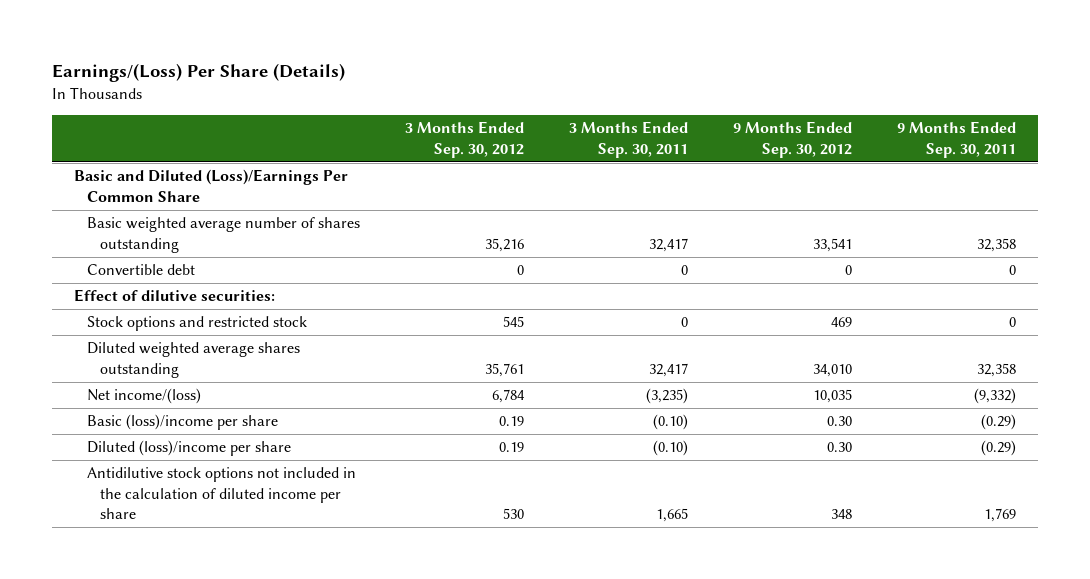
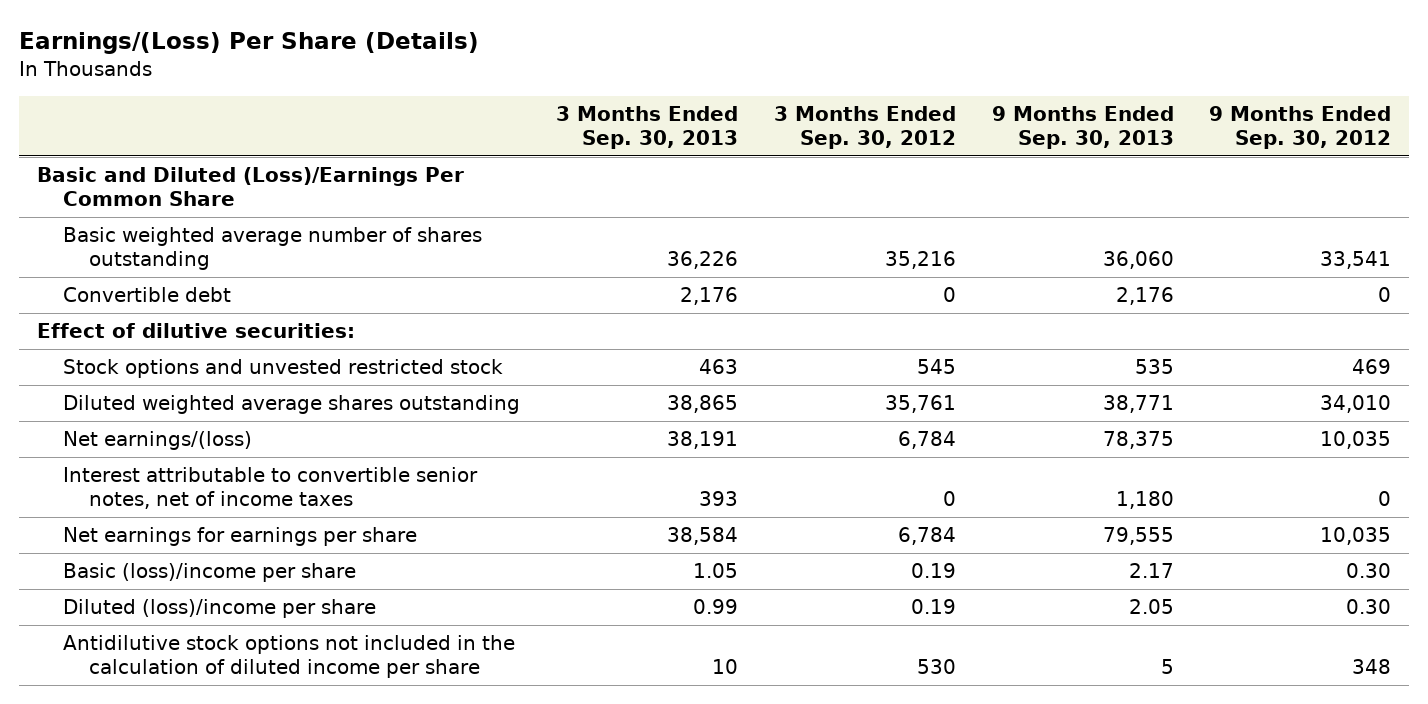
[568,121,688,158] 3 Months Ended Sep. 30, 2011 -> none
[896,121,1016,158] 9 Months Ended Sep. 30, 2011 -> none
none -> [555,106,738,149] 3 Months Ended Sep. 30, 2013
none -> [991,106,1174,149] 9 Months Ended Sep. 30, 2013
[87,316,308,332] Stock options and restricted stock -> [63,359,504,379] Stock options and unvested restricted stock
[87,388,202,405] Net income/(loss) -> [63,431,253,451] Net earnings/(loss)
none -> [63,467,479,509] Interest attributable to convertible senior notes, net of income taxes
none -> [63,527,418,547] Net earnings for earnings per share

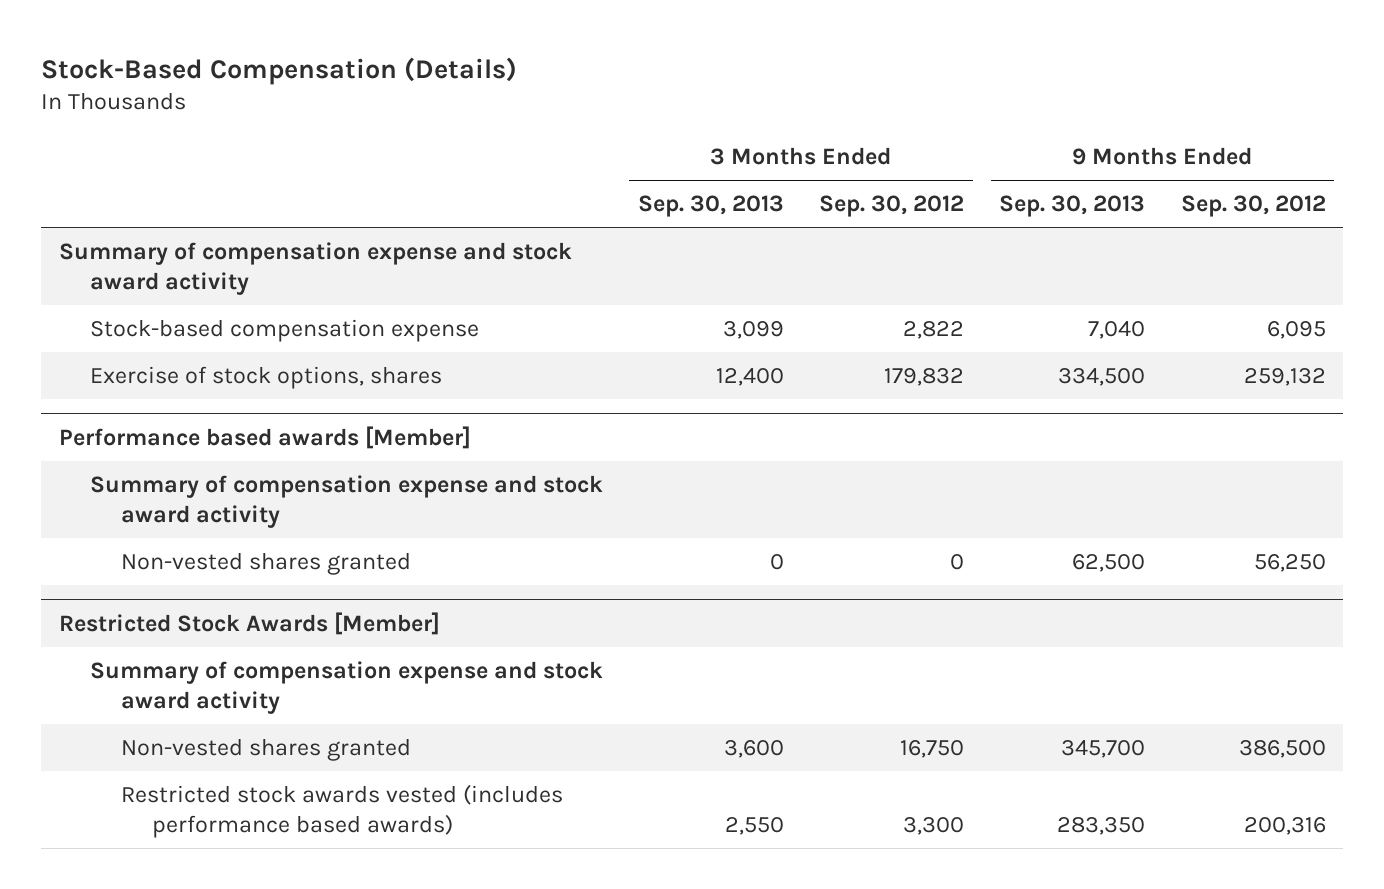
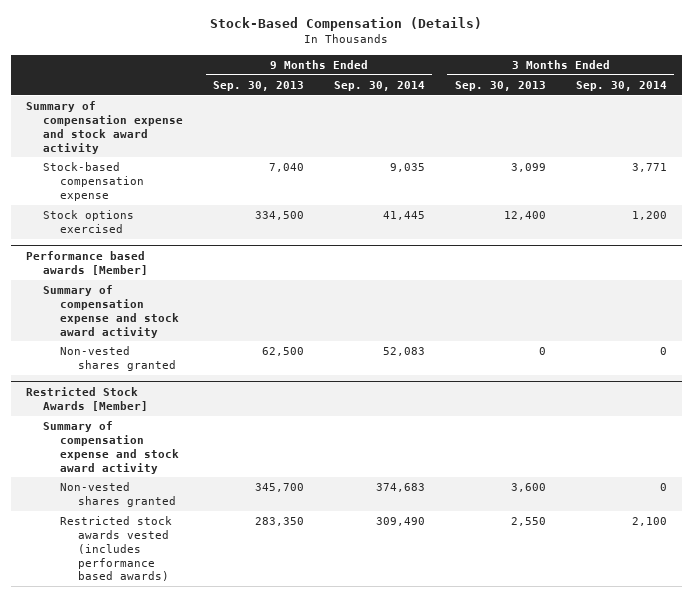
[819,195,965,218] Sep. 30, 2012 -> none
[1180,195,1326,218] Sep. 30, 2012 -> none
none -> [333,80,425,91] Sep. 30, 2014
none -> [575,80,667,91] Sep. 30, 2014
[89,366,442,390] Exercise of stock options, shares -> [43,210,135,233] Stock options exercised

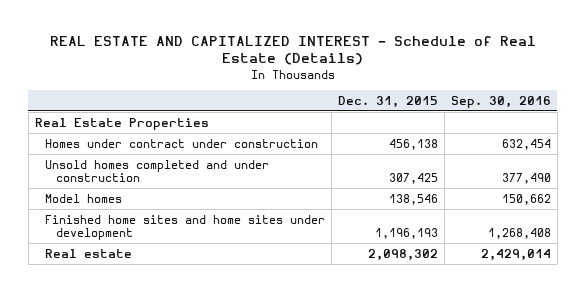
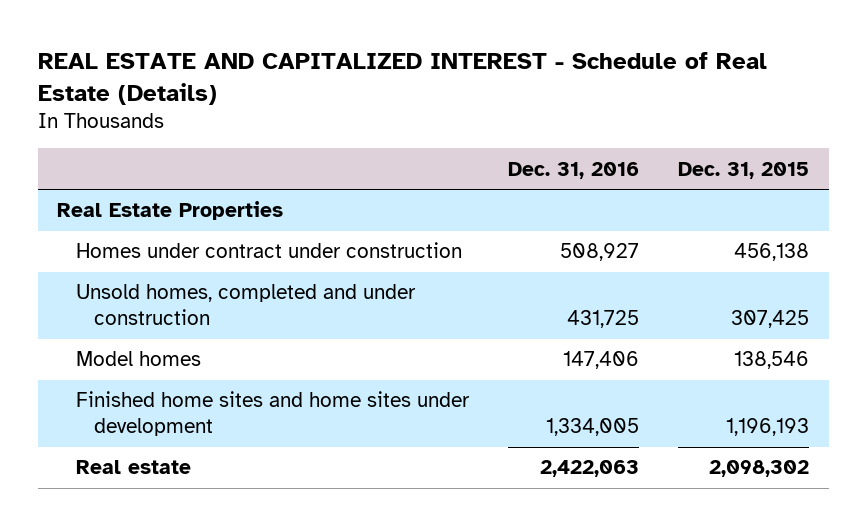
[450,95,551,108] Sep. 30, 2016 -> none
none -> [508,161,640,179] Dec. 31, 2016
[45,159,270,182] Unsold homes completed and under construction -> [75,284,416,326] Unsold homes, completed and under construction

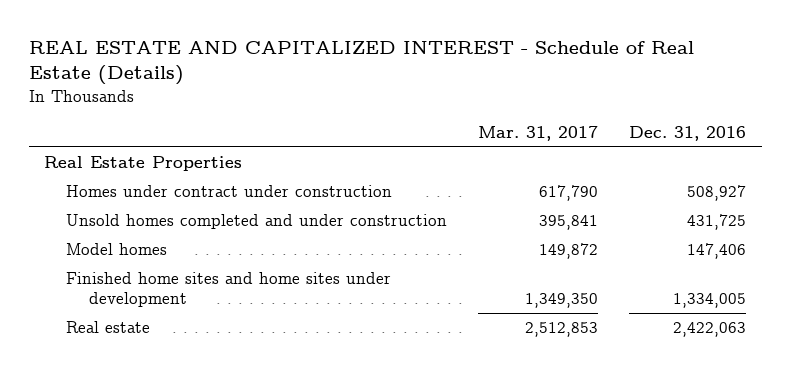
[678,161,810,179] Dec. 31, 2015 -> none
none -> [478,125,599,141] Mar. 31, 2017
[75,284,416,326] Unsold homes, completed and under construction -> [66,213,448,229] Unsold homes completed and under construction

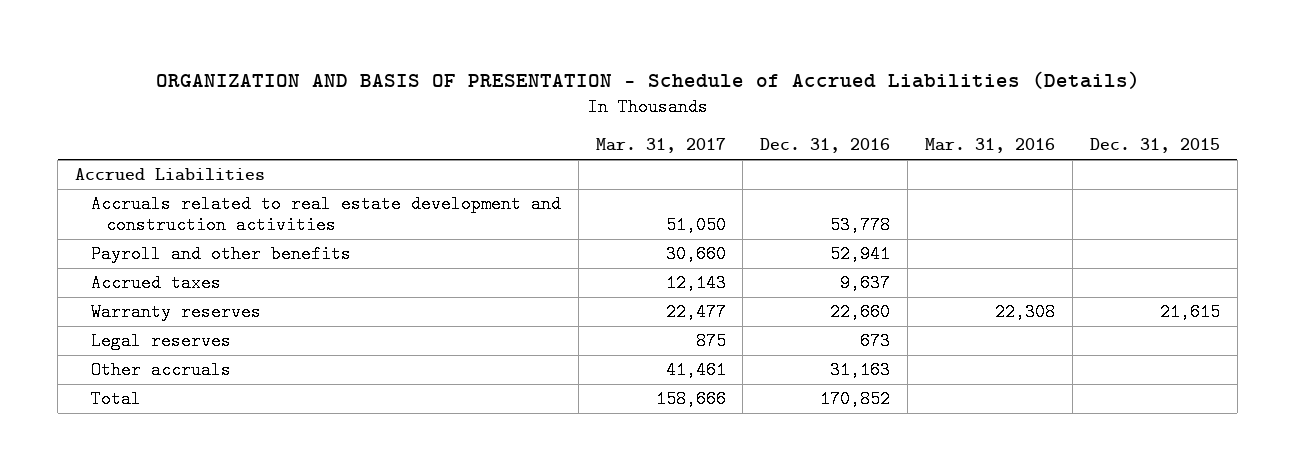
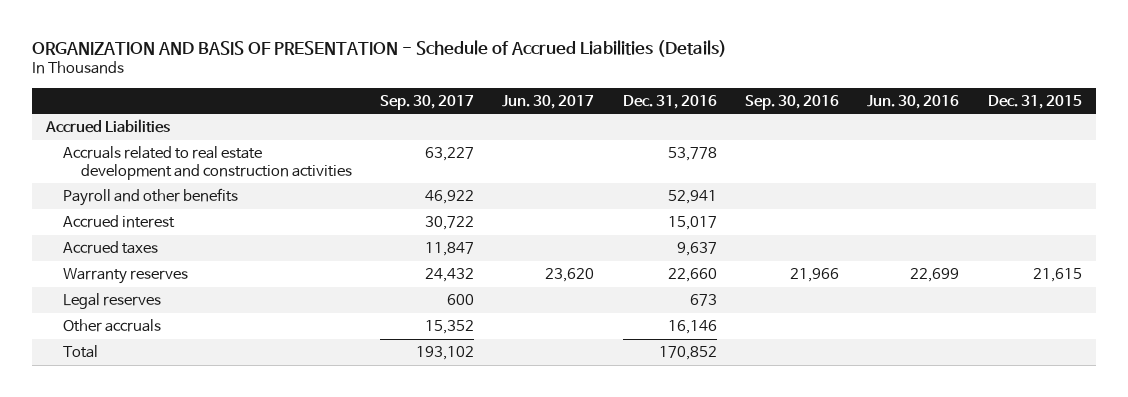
[595,138,726,154] Mar. 31, 2017 -> none
[925,138,1056,154] Mar. 31, 2016 -> none
none -> [379,94,474,110] Sep. 30, 2017
none -> [502,94,595,109] Jun. 30, 2017
none -> [745,94,840,110] Sep. 30, 2016
none -> [867,94,960,109] Jun. 30, 2016
none -> [63,214,176,228] Accrued interest
[830,360,891,379] 31,163 -> [667,319,717,334] 16,146

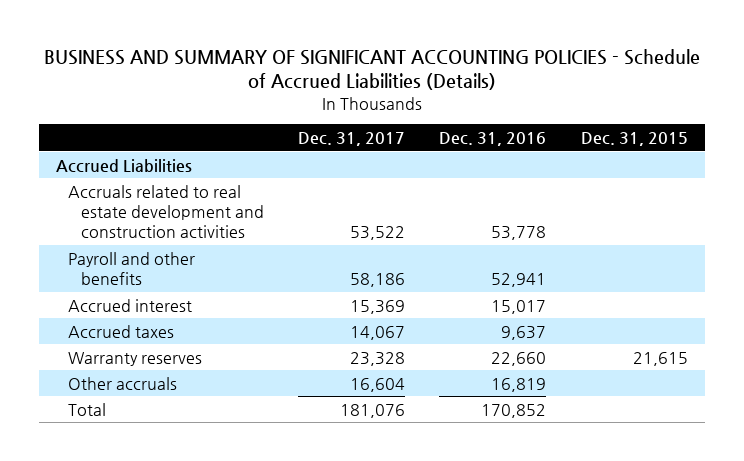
[31,40,727,58] ORGANIZATION AND BASIS OF PRESENTATION - Schedule of Accrued Liabilities (Details) -> [43,49,700,91] BUSINESS AND SUMMARY OF SIGNIFICANT ACCOUNTING POLICIES - Schedule of Accrued Liabilities (Details)
[379,94,474,110] Sep. 30, 2017 -> none
[502,94,595,109] Jun. 30, 2017 -> none
[745,94,840,110] Sep. 30, 2016 -> none
[867,94,960,109] Jun. 30, 2016 -> none
none -> [298,132,406,147] Dec. 31, 2017
[63,292,162,309] Legal reserves -> none
[667,319,717,334] 16,146 -> [491,377,547,392] 16,819

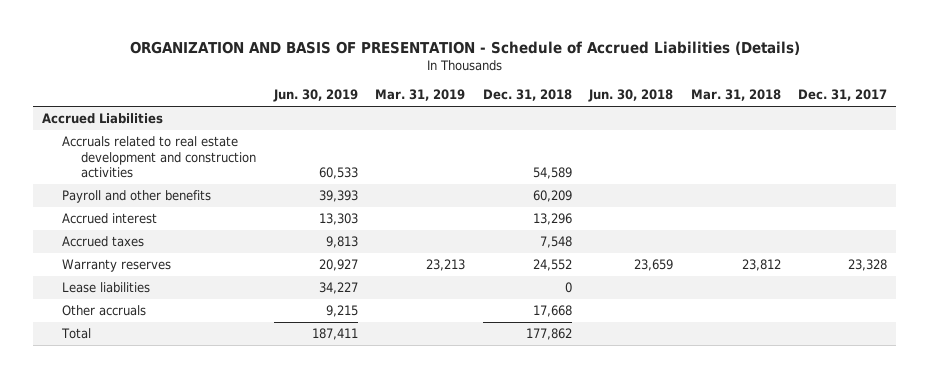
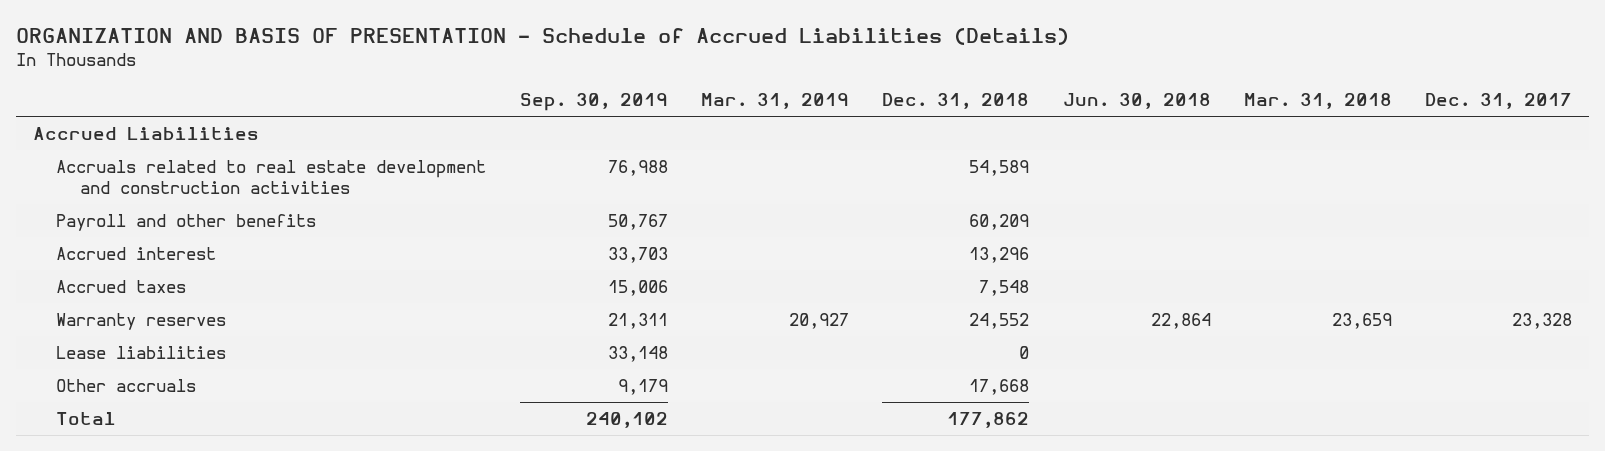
[272,89,358,103] Jun. 30, 2019 -> none
none -> [519,93,668,112] Sep. 30, 2019
[426,259,466,272] 23,213 -> [789,313,850,330] 20,927
[634,259,674,272] 23,659 -> [1150,313,1211,330] 22,864
[741,259,781,272] 23,812 -> [1332,313,1393,330] 23,659

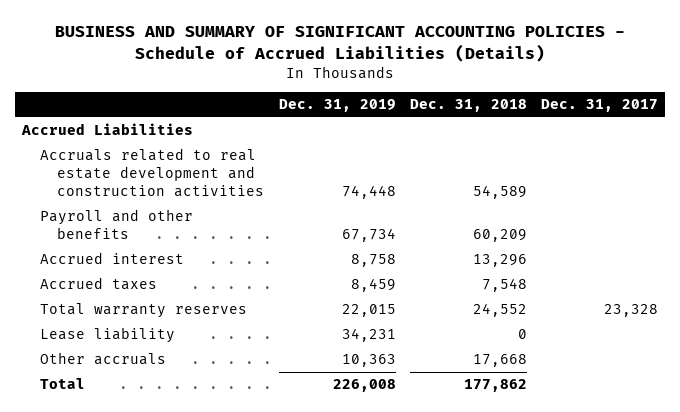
[15,27,1069,45] ORGANIZATION AND BASIS OF PRESENTATION - Schedule of Accrued Liabilities (Details) -> [55,25,626,62] BUSINESS AND SUMMARY OF SIGNIFICANT ACCOUNTING POLICIES - Schedule of Accrued Liabilities (Details)
[519,93,668,112] Sep. 30, 2019 -> none
[701,93,850,110] Mar. 31, 2019 -> none
[1062,93,1211,110] Jun. 30, 2018 -> none
[1244,93,1393,110] Mar. 31, 2018 -> none
none -> [278,99,396,113] Dec. 31, 2019
[56,313,227,331] Warranty reserves -> [39,303,247,319] Total warranty reserves
[56,346,227,360] Lease liabilities -> [39,327,175,344] Lease liability

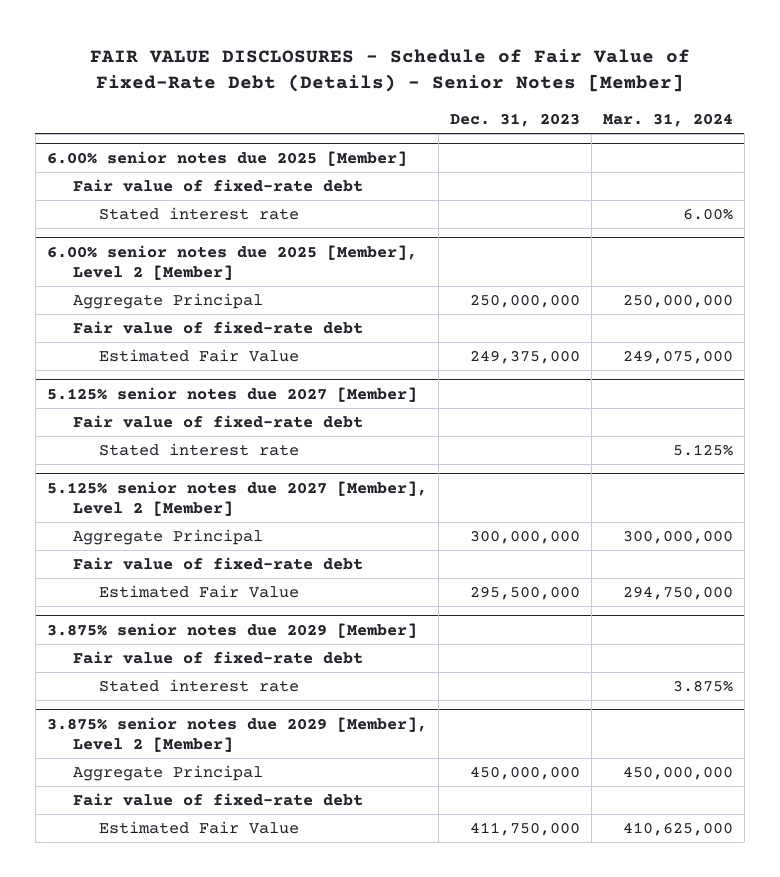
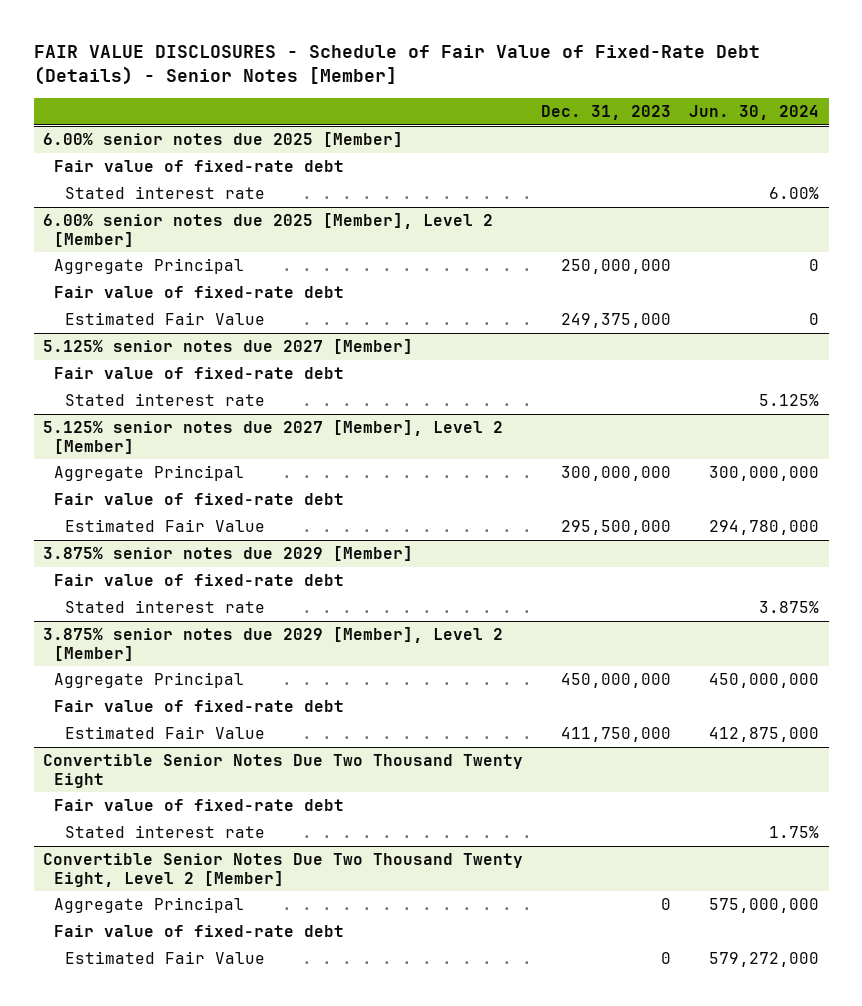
[602,113,733,128] Mar. 31, 2024 -> none
none -> [689,104,820,120] Jun. 30, 2024
none -> [42,754,523,788] Convertible Senior Notes Due Two Thousand Twenty Eight
none -> [54,799,345,812] Fair value of fixed-rate debt
none -> [65,825,266,839] Stated interest rate
none -> [42,853,523,887] Convertible Senior Notes Due Two Thousand Twenty Eight, Level 2 [Member]
none -> [54,897,245,914] Aggregate Principal
none -> [54,925,345,938] Fair value of fixed-rate debt
none -> [65,951,266,965] Estimated Fair Value

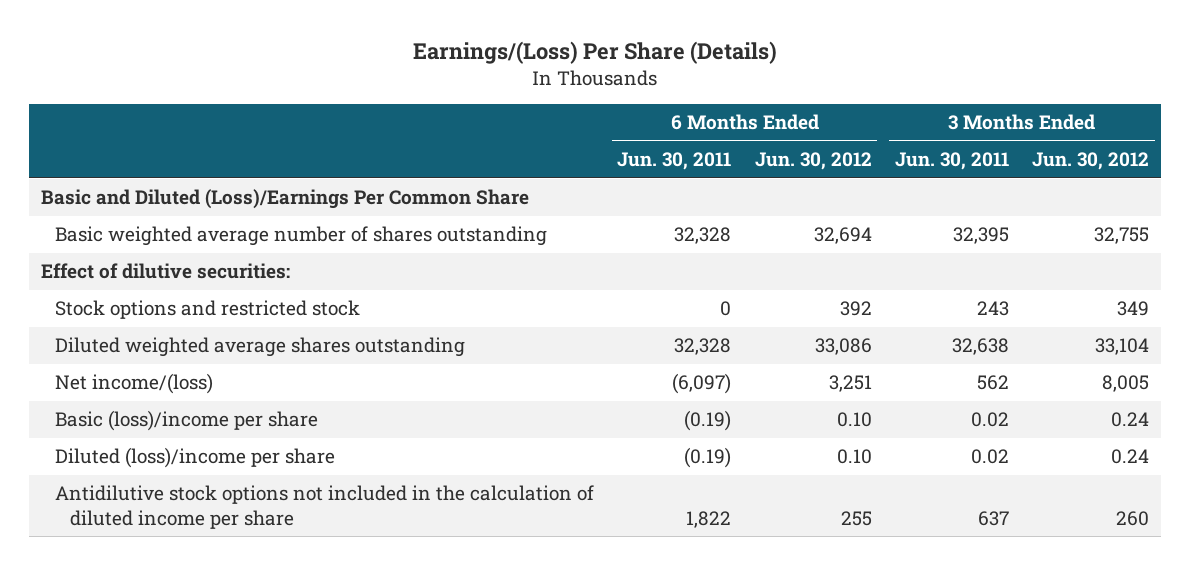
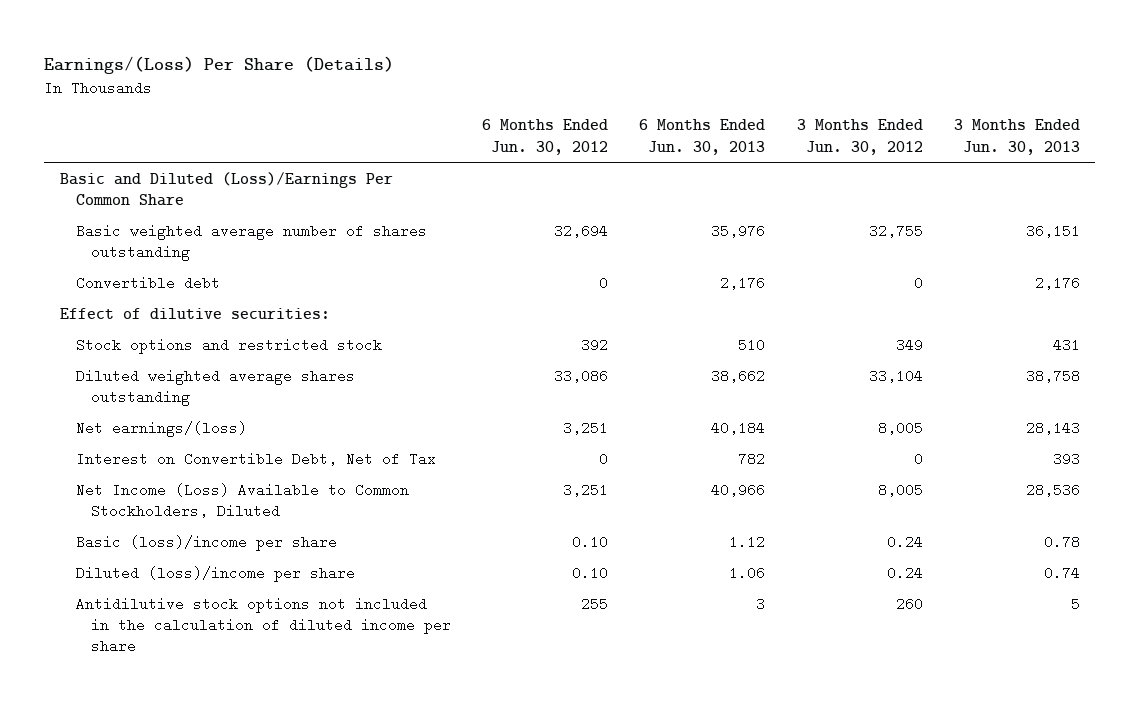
[617,152,732,171] Jun. 30, 2011 -> none
[894,152,1009,171] Jun. 30, 2011 -> none
none -> [639,119,766,155] 6 Months Ended Jun. 30, 2013
none -> [953,119,1080,155] 3 Months Ended Jun. 30, 2013
none -> [75,275,220,290] Convertible debt
[55,373,214,395] Net income/(loss) -> [75,420,247,437] Net earnings/(loss)
none -> [75,451,436,466] Interest on Convertible Debt, Net of Tax
none -> [75,482,409,519] Net Income (Loss) Available to Common Stockholders, Diluted

